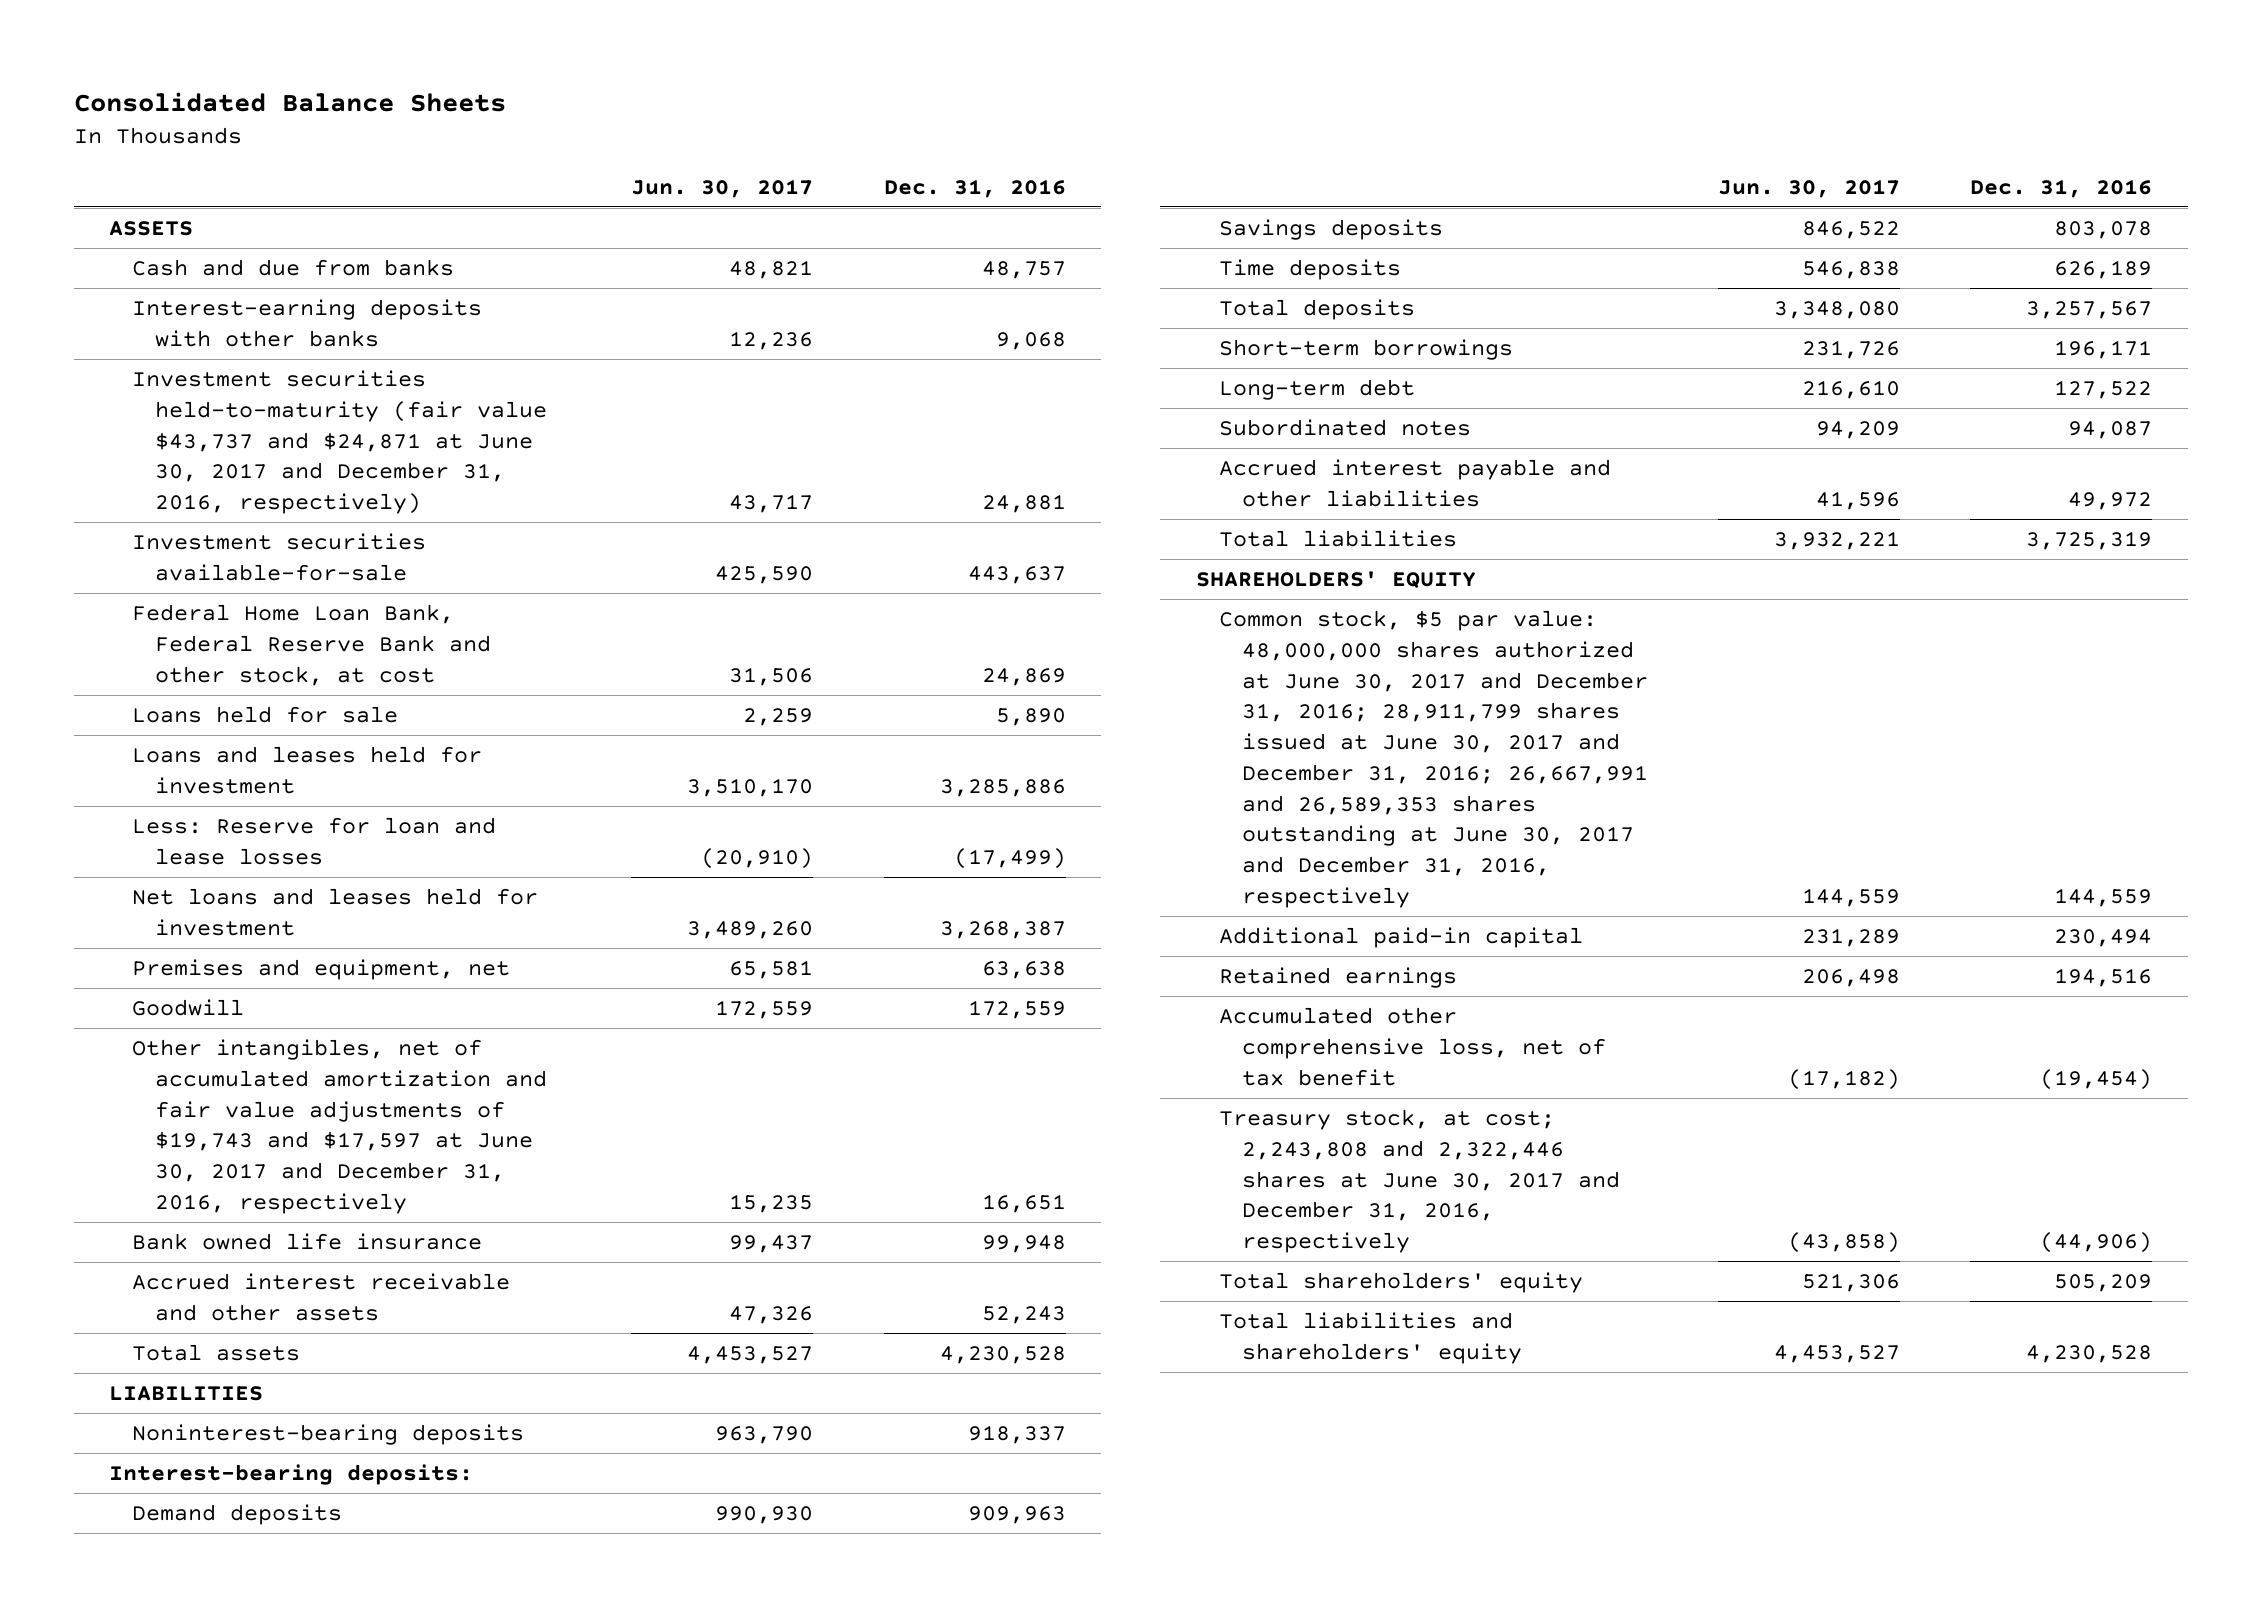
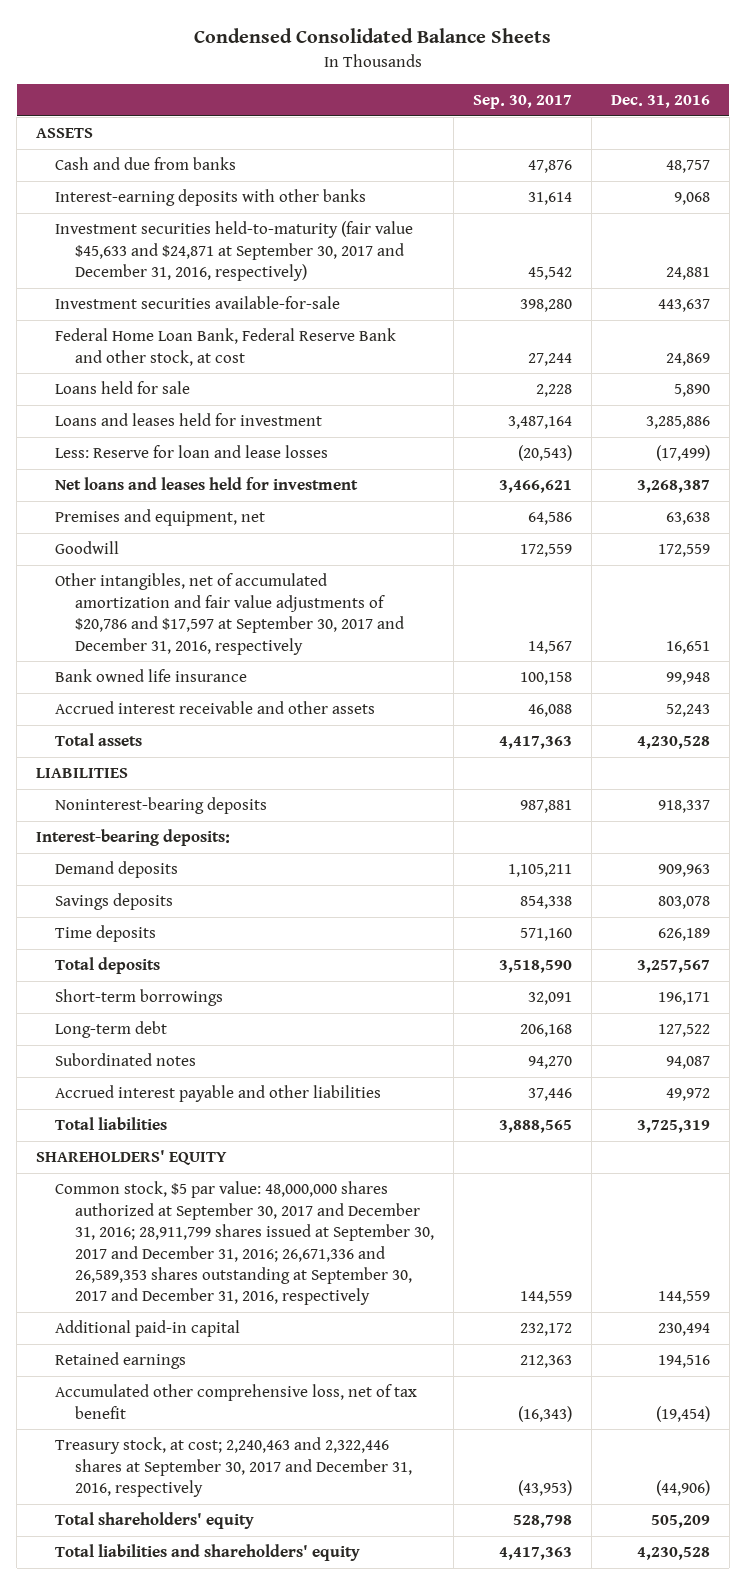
[73,91,506,112] Consolidated Balance Sheets -> [194,28,552,44] Condensed Consolidated Balance Sheets
[631,178,814,198] Jun. 30, 2017 -> none
none -> [472,95,572,110] Sep. 30, 2017
[132,370,548,515] Investment securities held-to-maturity (fair value $43,737 and $24,871 at June 30, 2017 and December 31, 2016, respectively) -> [55,221,414,282] Investment securities held-to-maturity (fair value $45,633 and $24,871 at September 30, 2017 and December 31, 2016, respectively)
[132,1039,548,1214] Other intangibles, net of accumulated amortization and fair value adjustments of $19,743 and $17,597 at June 30, 2017 and December 31, 2016, respectively -> [55,573,404,655] Other intangibles, net of accumulated amortization and fair value adjustments of $20,786 and $17,597 at September 30, 2017 and December 31, 2016, respectively
[1218,610,1648,909] Common stock, $5 par value: 48,000,000 shares authorized at June 30, 2017 and December 31, 2016; 28,911,799 shares issued at June 30, 2017 and December 31, 2016; 26,667,991 and 26,589,353 shares outstanding at June 30, 2017 and December 31, 2016, respectively -> [55,1181,434,1306] Common stock, $5 par value: 48,000,000 shares authorized at September 30, 2017 and December 31, 2016; 28,911,799 shares issued at September 30, 2017 and December 31, 2016; 26,671,336 and 26,589,353 shares outstanding at September 30, 2017 and December 31, 2016, respectively
[1218,1109,1620,1254] Treasury stock, at cost; 2,243,808 and 2,322,446 shares at June 30, 2017 and December 31, 2016, respectively -> [55,1437,412,1498] Treasury stock, at cost; 2,240,463 and 2,322,446 shares at September 30, 2017 and December 31, 2016, respectively

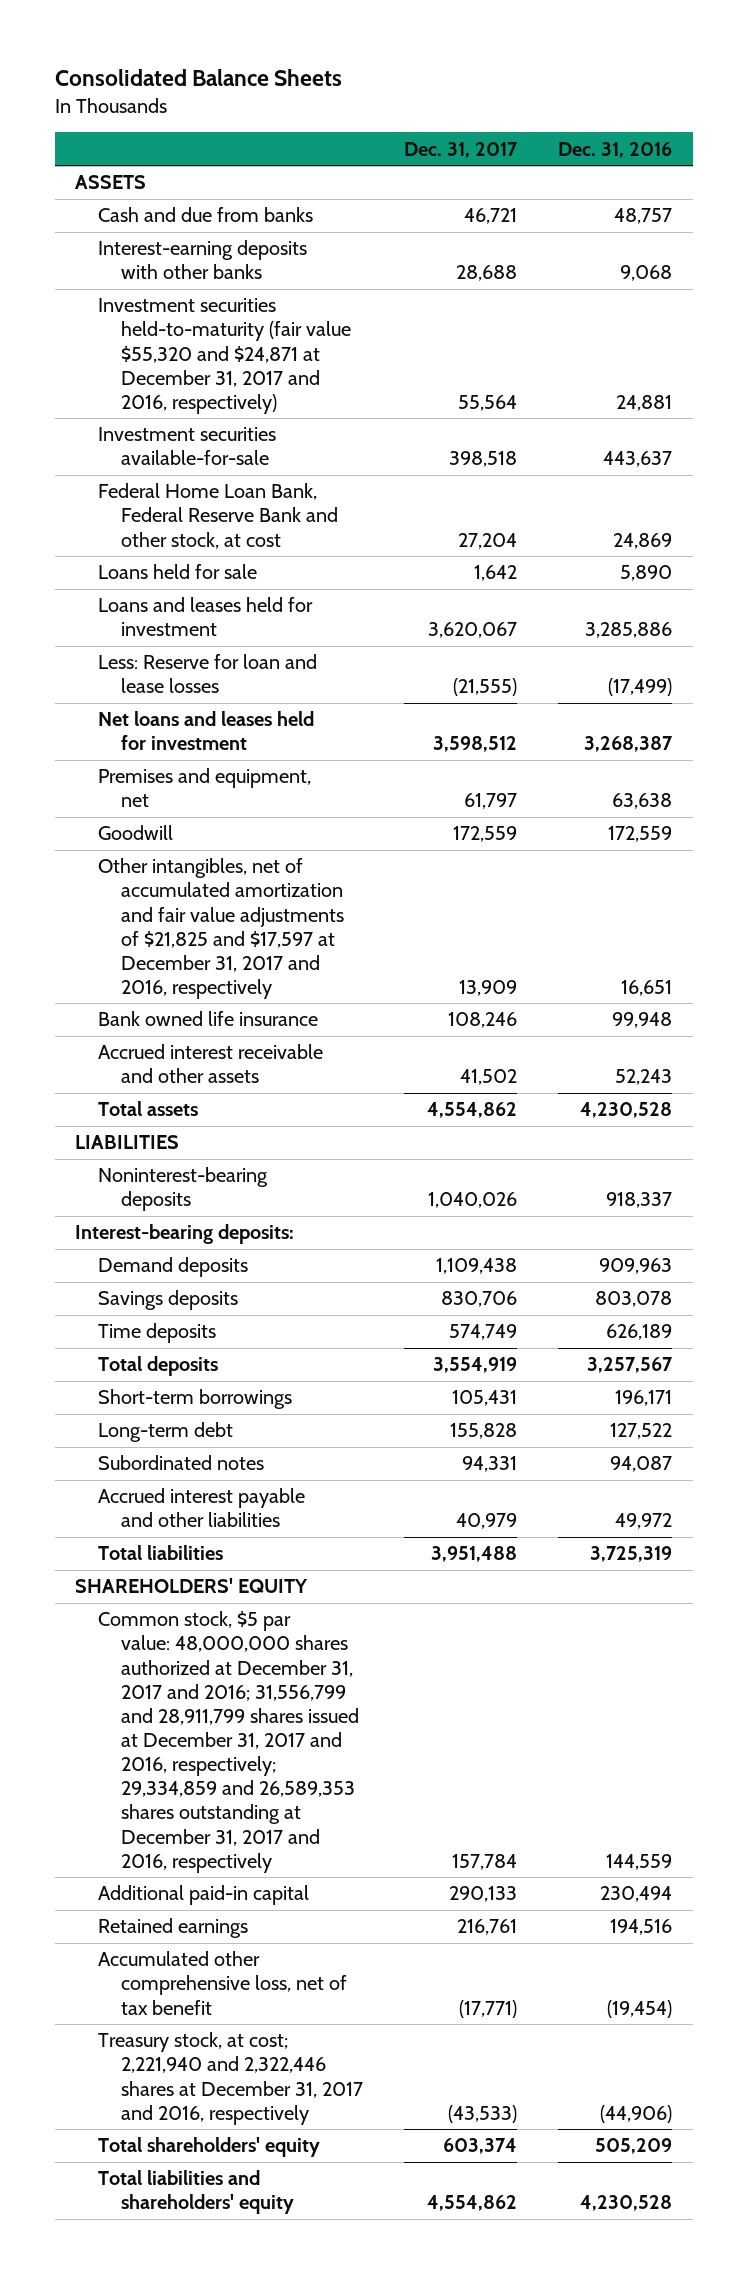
[194,28,552,44] Condensed Consolidated Balance Sheets -> [54,68,342,86] Consolidated Balance Sheets
[472,95,572,110] Sep. 30, 2017 -> none
none -> [404,141,519,158] Dec. 31, 2017
[55,221,414,282] Investment securities held-to-maturity (fair value $45,633 and $24,871 at September 30, 2017 and December 31, 2016, respectively) -> [98,298,352,414] Investment securities held-to-maturity (fair value $55,320 and $24,871 at December 31, 2017 and 2016, respectively)
[55,573,404,655] Other intangibles, net of accumulated amortization and fair value adjustments of $20,786 and $17,597 at September 30, 2017 and December 31, 2016, respectively -> [98,858,345,1000] Other intangibles, net of accumulated amortization and fair value adjustments of $21,825 and $17,597 at December 31, 2017 and 2016, respectively
[55,1181,434,1306] Common stock, $5 par value: 48,000,000 shares authorized at September 30, 2017 and December 31, 2016; 28,911,799 shares issued at September 30, 2017 and December 31, 2016; 26,671,336 and 26,589,353 shares outstanding at September 30, 2017 and December 31, 2016, respectively -> [98,1611,360,1873] Common stock, $5 par value: 48,000,000 shares authorized at December 31, 2017 and 2016; 31,556,799 and 28,911,799 shares issued at December 31, 2017 and 2016, respectively; 29,334,859 and 26,589,353 shares outstanding at December 31, 2017 and 2016, respectively
[55,1437,412,1498] Treasury stock, at cost; 2,240,463 and 2,322,446 shares at September 30, 2017 and December 31, 2016, respectively -> [98,2032,364,2125] Treasury stock, at cost; 2,221,940 and 2,322,446 shares at December 31, 2017 and 2016, respectively

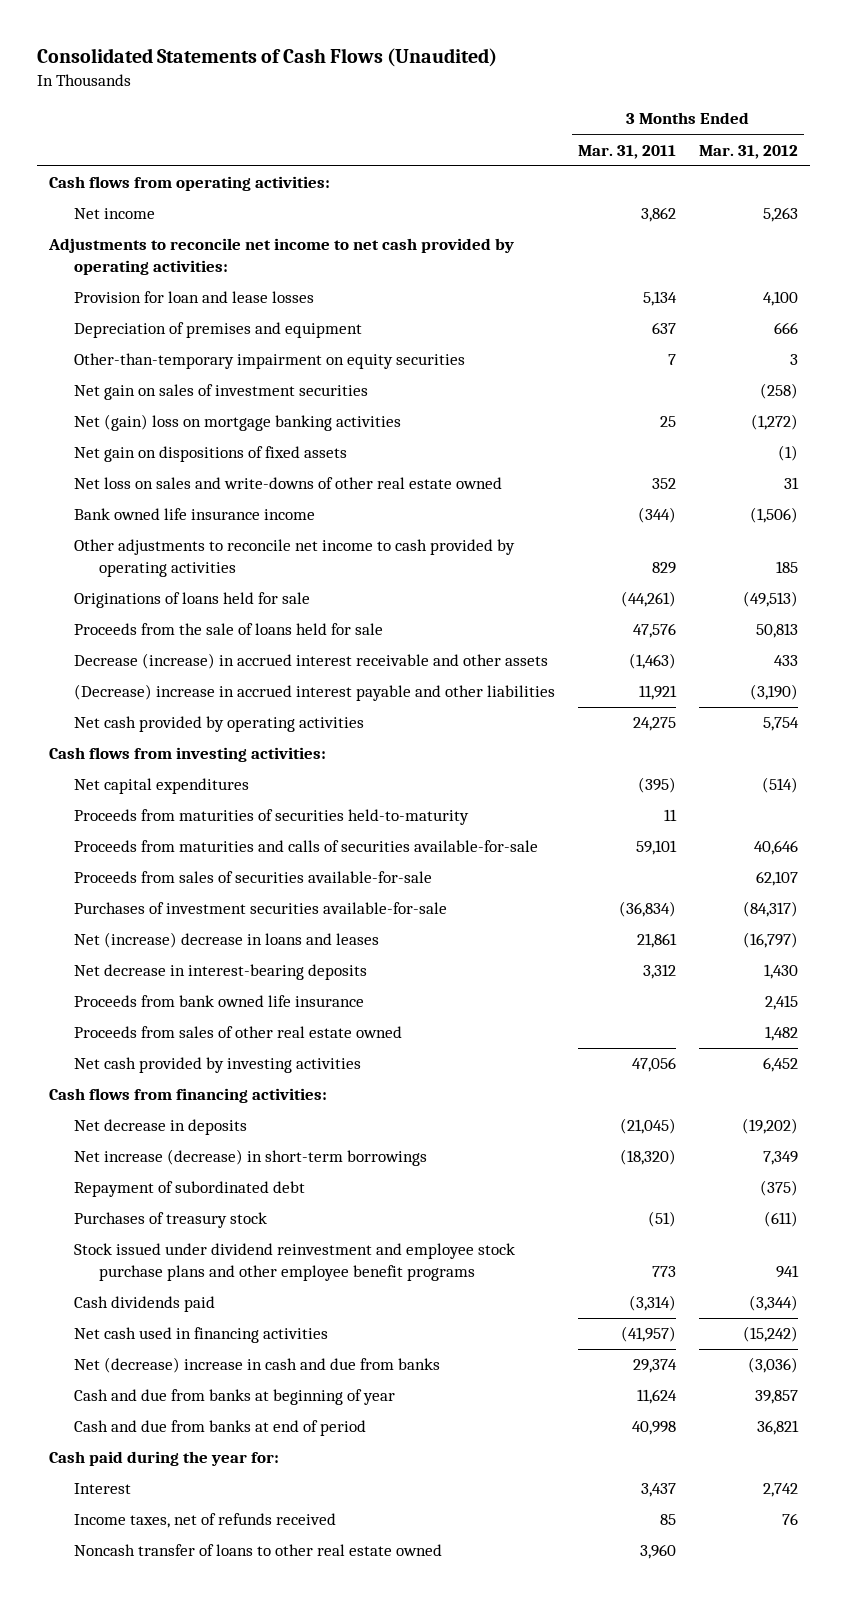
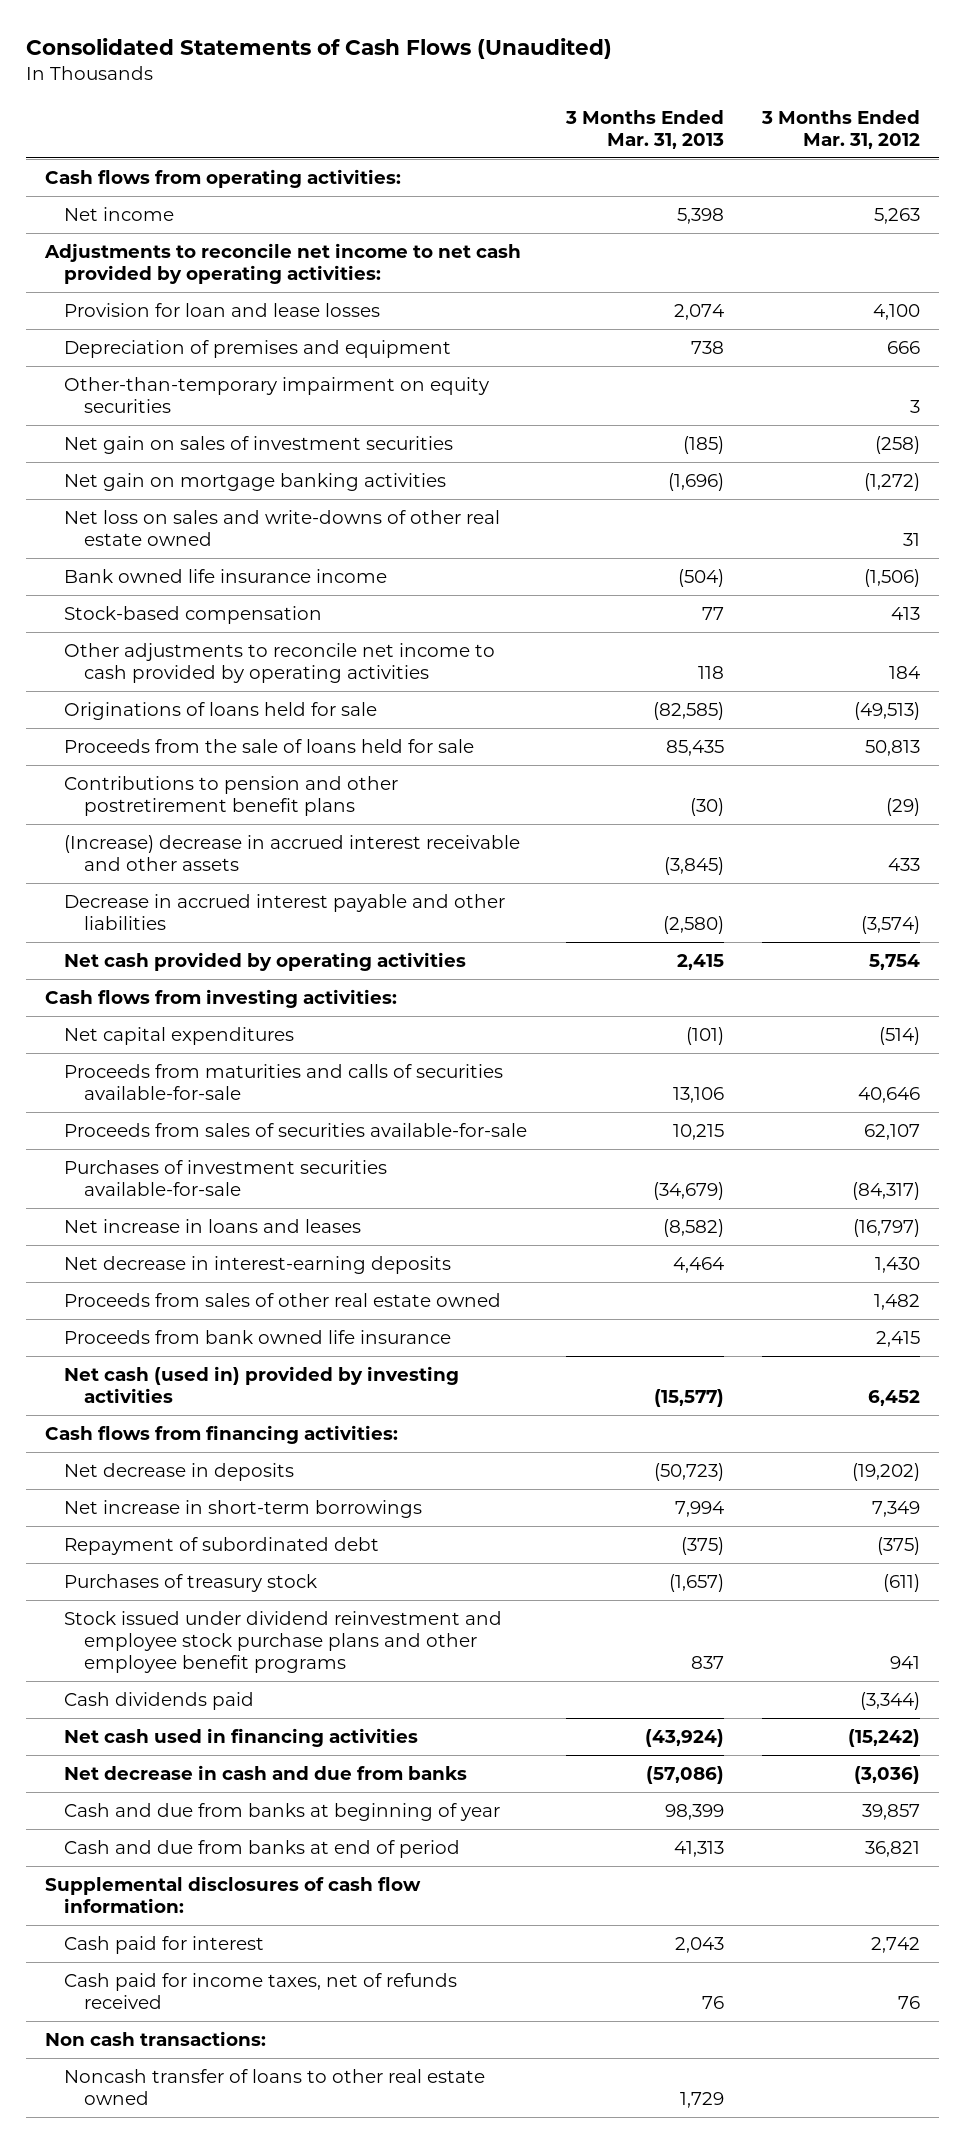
[578,144,677,159] Mar. 31, 2011 -> none
none -> [564,109,724,149] 3 Months Ended Mar. 31, 2013
[73,446,347,463] Net gain on dispositions of fixed assets -> none
[73,414,401,432] Net (gain) loss on mortgage banking activities -> [64,473,447,492] Net gain on mortgage banking activities
none -> [64,606,323,625] Stock-based compensation
[776,560,799,573] 185 -> [888,666,920,680] 184
none -> [64,776,399,817] Contributions to pension and other postretirement benefit plans
[73,653,548,670] Decrease (increase) in accrued interest receivable and other assets -> [64,835,521,872] (Increase) decrease in accrued interest receivable and other assets
[73,684,555,702] (Decrease) increase in accrued interest payable and other liabilities -> [64,894,506,931] Decrease in accrued interest payable and other liabilities
[750,684,799,701] (3,190) -> [860,916,920,935] (3,574)
[73,809,469,826] Proceeds from maturities of securities held-to-maturity -> none
[73,932,379,949] Net (increase) decrease in loans and leases -> [64,1219,362,1234] Net increase in loans and leases
[73,964,367,981] Net decrease in interest-bearing deposits -> [64,1256,452,1275] Net decrease in interest-earning deposits
[73,995,364,1008] Proceeds from bank owned life insurance -> [64,1330,452,1345] Proceeds from bank owned life insurance
[73,1057,361,1074] Net cash provided by investing activities -> [64,1366,460,1404] Net cash (used in) provided by investing activities
[73,1149,427,1167] Net increase (decrease) in short-term borrowings -> [64,1500,423,1519] Net increase in short-term borrowings
[73,1357,440,1374] Net (decrease) increase in cash and due from banks -> [64,1765,468,1781] Net decrease in cash and due from banks
[48,1451,279,1467] Cash paid during the year for: -> none
none -> [44,1876,421,1914] Supplemental disclosures of cash flow information:
[73,1483,131,1495] Interest -> [64,1936,265,1955] Cash paid for interest
[73,1513,336,1529] Income taxes, net of refunds received -> [64,1973,458,2010] Cash paid for income taxes, net of refunds received
none -> [44,2031,266,2047] Non cash transactions:

